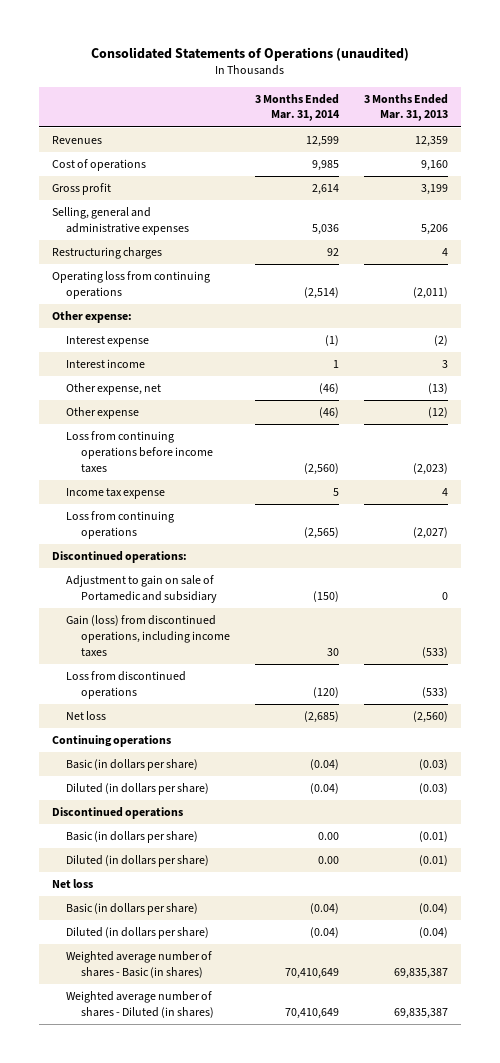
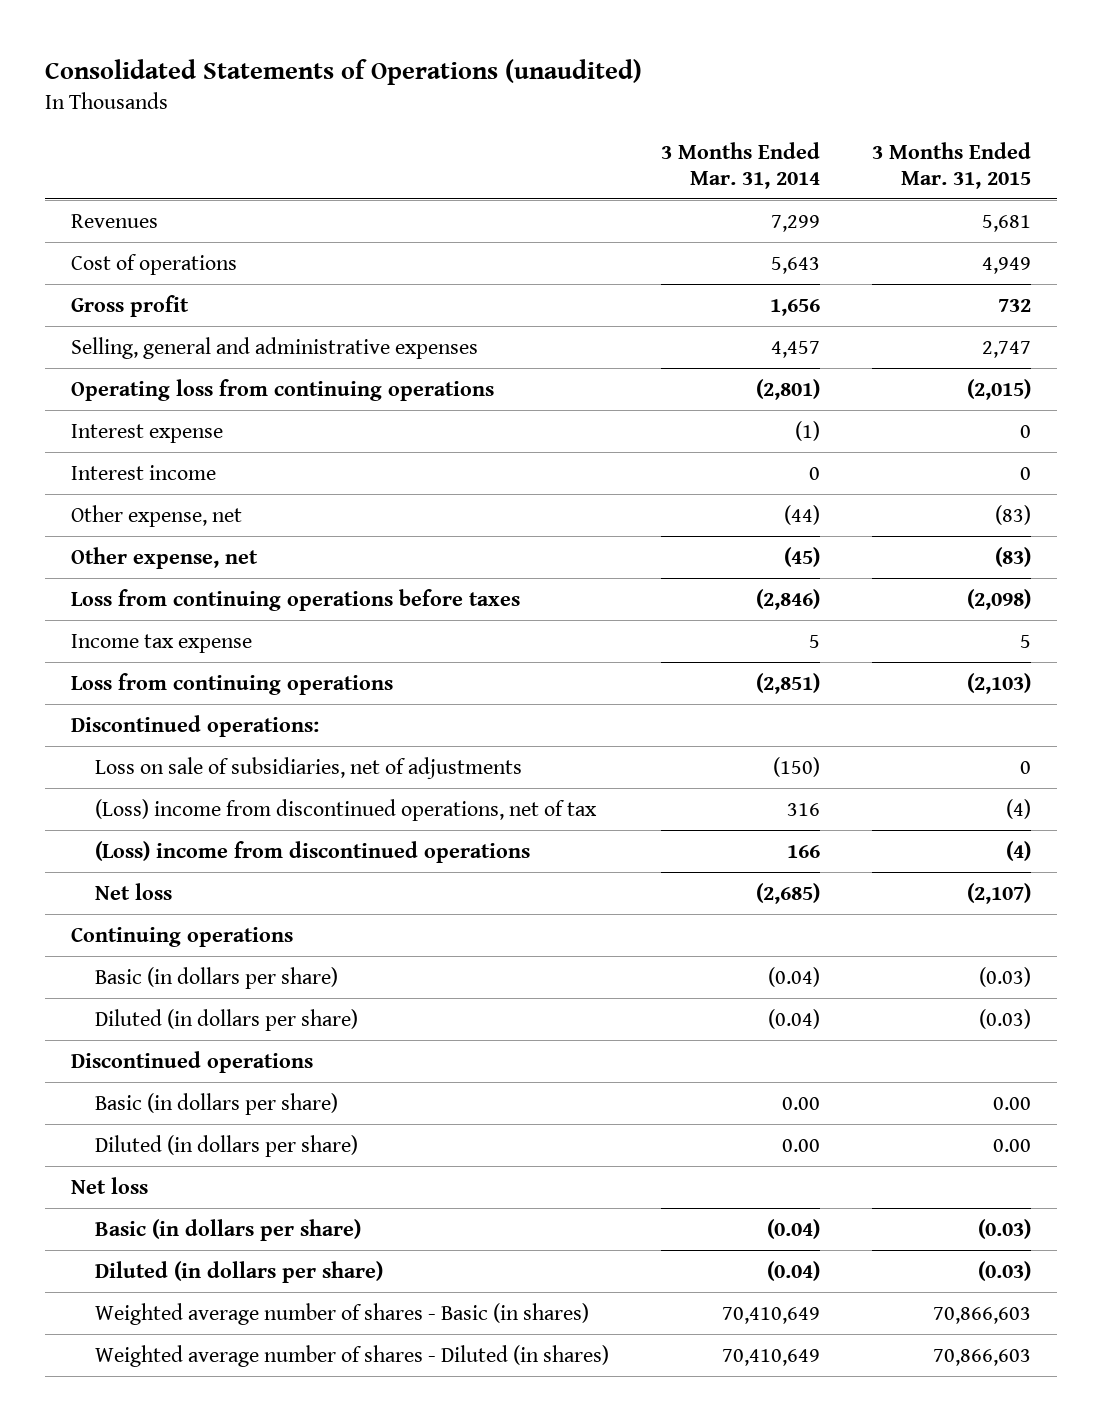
[364,93,449,122] 3 Months Ended Mar. 31, 2013 -> none
none -> [871,141,1031,189] 3 Months Ended Mar. 31, 2015
[51,247,162,260] Restructuring charges -> none
[51,311,132,324] Other expense: -> none
[306,136,340,148] 12,599 -> [770,214,820,232] 7,299
[312,160,340,172] 9,985 -> [770,256,820,274] 5,643
[312,184,340,196] 2,614 -> [769,298,820,316] 1,656
[312,223,340,235] 5,036 -> [770,340,820,358] 4,457
[304,286,340,299] (2,514) -> [755,378,820,400] (2,801)
[333,360,340,369] 1 -> [808,466,820,480] 0
[319,383,340,395] (46) -> [783,504,820,525] (44)
[66,407,140,420] Other expense -> [70,546,258,569] Other expense, net
[319,407,340,419] (46) -> [783,546,820,567] (45)
[66,431,213,473] Loss from continuing operations before income taxes -> [70,588,520,611] Loss from continuing operations before taxes
[304,462,340,475] (2,560) -> [755,588,820,610] (2,846)
[304,526,340,539] (2,565) -> [755,672,820,694] (2,851)
[66,575,217,603] Adjustment to gain on sale of Portamedic and subsidiary -> [94,756,522,779] Loss on sale of subsidiaries, net of adjustments
[66,615,230,657] Gain (loss) from discontinued operations, including income taxes -> [94,798,597,821] (Loss) income from discontinued operations, net of tax
[327,647,340,656] 30 -> [786,802,820,816] 316
[66,671,187,699] Loss from discontinued operations -> [94,840,530,863] (Loss) income from discontinued operations
[313,686,340,698] (120) -> [786,844,820,858] 166

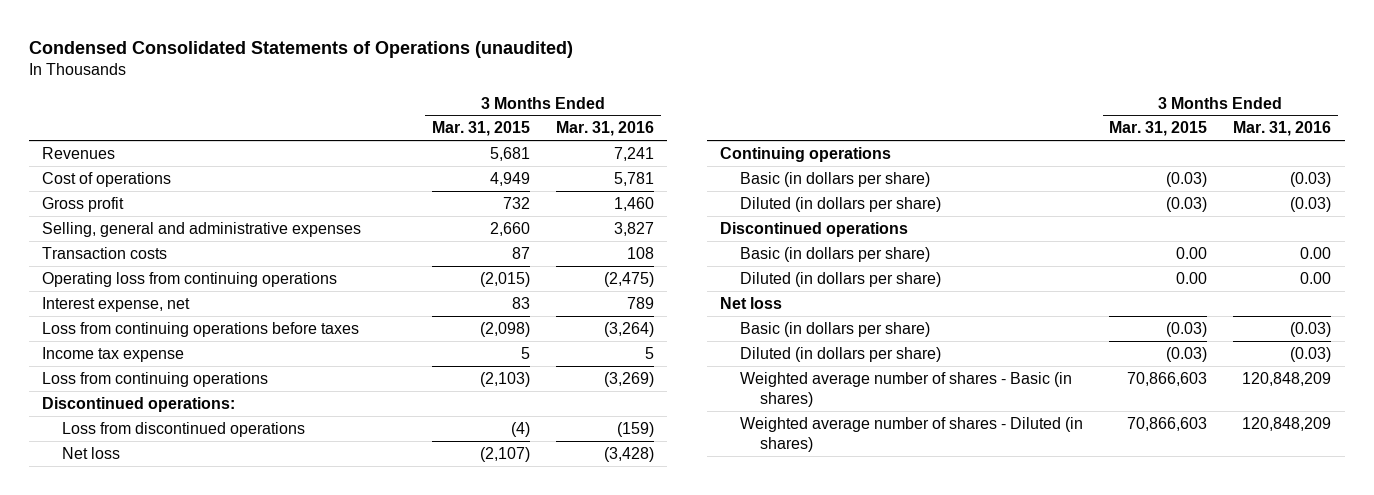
[44,59,642,86] Consolidated Statements of Operations (unaudited) -> [29,40,574,58] Condensed Consolidated Statements of Operations (unaudited)
[660,141,820,189] 3 Months Ended Mar. 31, 2014 -> none
none -> [555,121,654,137] Mar. 31, 2016
[981,340,1031,358] 2,747 -> [489,221,530,236] 2,660
none -> [42,246,168,259] Transaction costs
[70,423,223,443] Interest expense -> none
[70,464,216,480] Interest income -> none
[70,504,242,527] Other expense, net -> none
[70,546,258,569] Other expense, net -> [42,296,191,312] Interest expense, net
[994,546,1031,567] (83) -> [511,296,530,309] 83
[94,756,522,779] Loss on sale of subsidiaries, net of adjustments -> none
[94,798,597,821] (Loss) income from discontinued operations, net of tax -> none
[94,840,530,863] (Loss) income from discontinued operations -> [62,421,306,437] Loss from discontinued operations

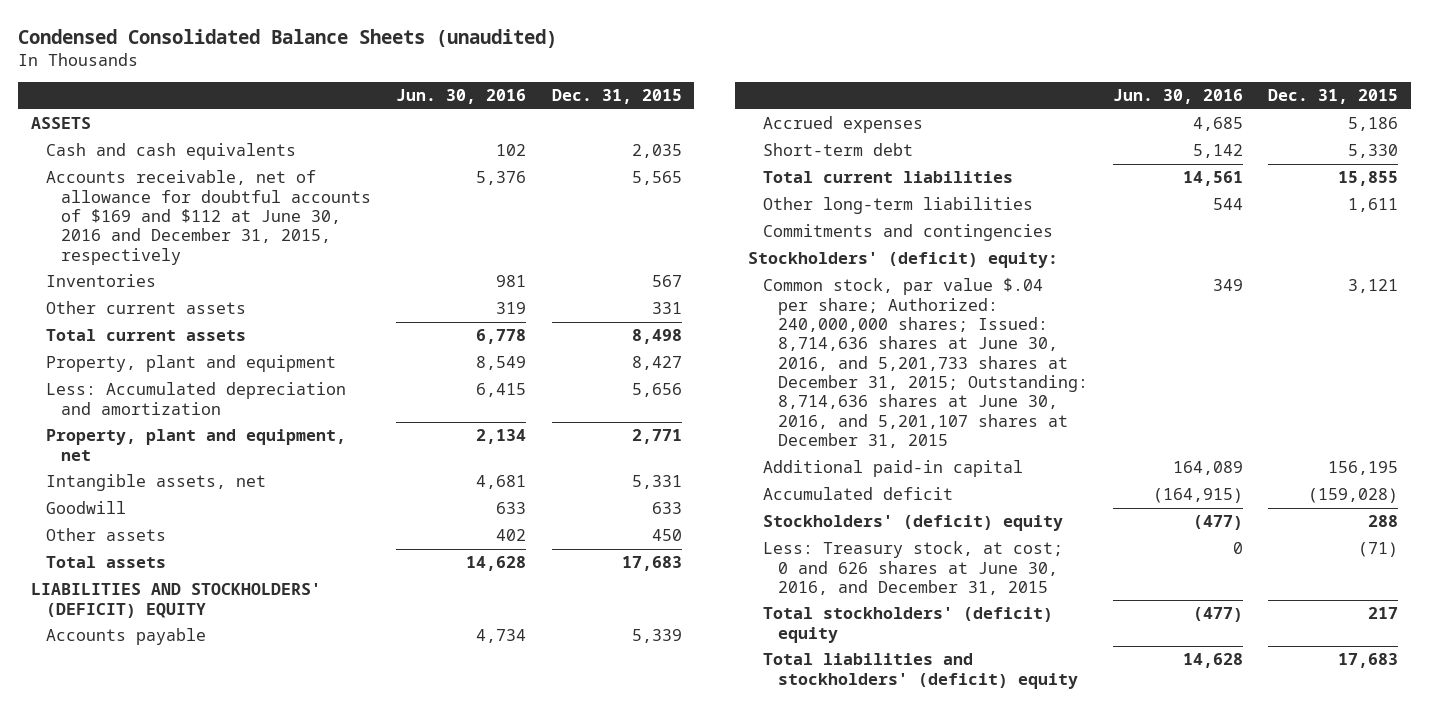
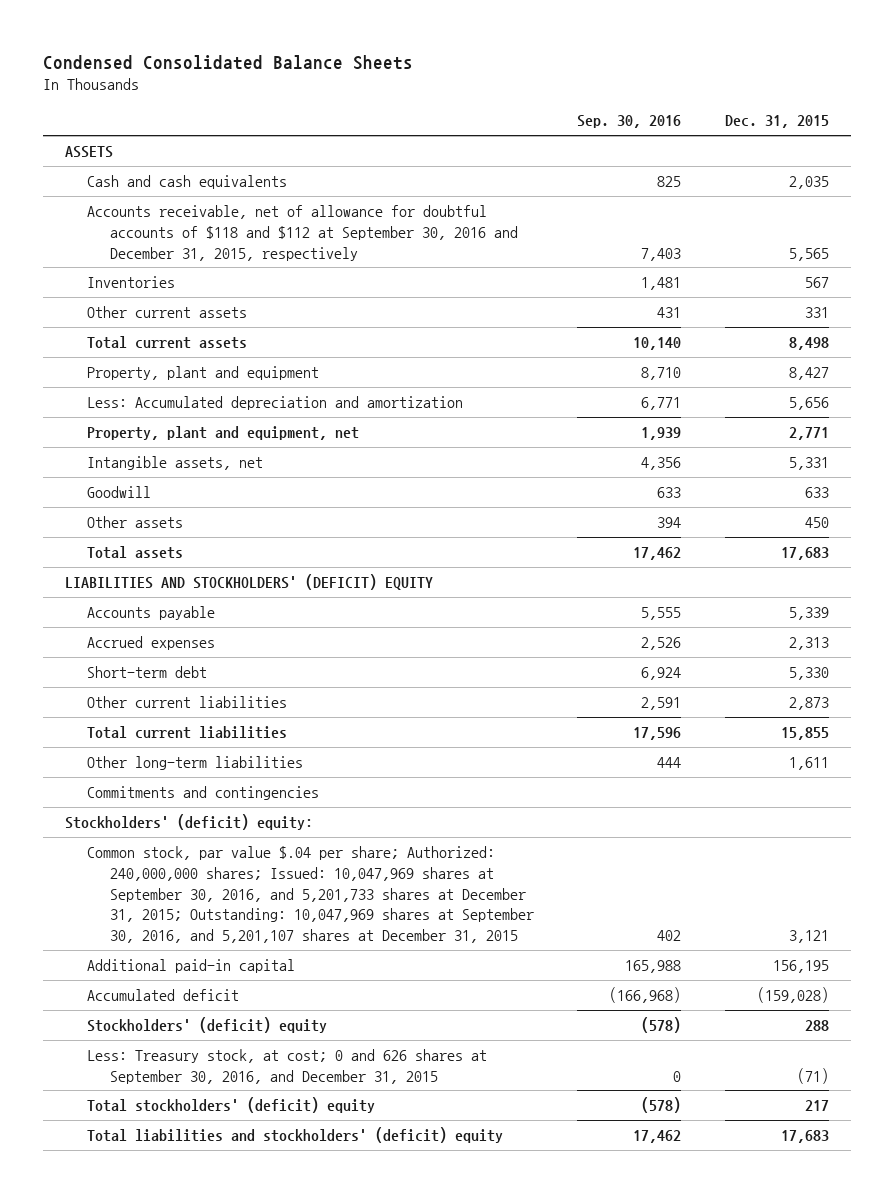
[18,28,558,48] Condensed Consolidated Balance Sheets (unaudited) -> [42,54,413,70] Condensed Consolidated Balance Sheets
[396,89,527,105] Jun. 30, 2016 -> none
none -> [577,115,682,129] Sep. 30, 2016
[45,170,371,265] Accounts receivable, net of allowance for doubtful accounts of $169 and $112 at June 30, 2016 and December 31, 2015, respectively -> [87,204,518,261] Accounts receivable, net of allowance for doubtful accounts of $118 and $112 at September 30, 2016 and December 31, 2015, respectively
[1348,117,1399,132] 5,186 -> [788,636,829,650] 2,313
none -> [87,695,288,708] Other current liabilities
[762,278,1088,449] Common stock, par value $.04 per share; Authorized: 240,000,000 shares; Issued: 8,714,636 shares at June 30, 2016, and 5,201,733 shares at December 31, 2015; Outstanding: 8,714,636 shares at June 30, 2016, and 5,201,107 shares at December 31, 2015 -> [87,845,534,944] Common stock, par value $.04 per share; Authorized: 240,000,000 shares; Issued: 10,047,969 shares at September 30, 2016, and 5,201,733 shares at December 31, 2015; Outstanding: 10,047,969 shares at September 30, 2016, and 5,201,107 shares at December 31, 2015
[762,541,1063,595] Less: Treasury stock, at cost; 0 and 626 shares at June 30, 2016, and December 31, 2015 -> [87,1048,488,1084] Less: Treasury stock, at cost; 0 and 626 shares at September 30, 2016, and December 31, 2015

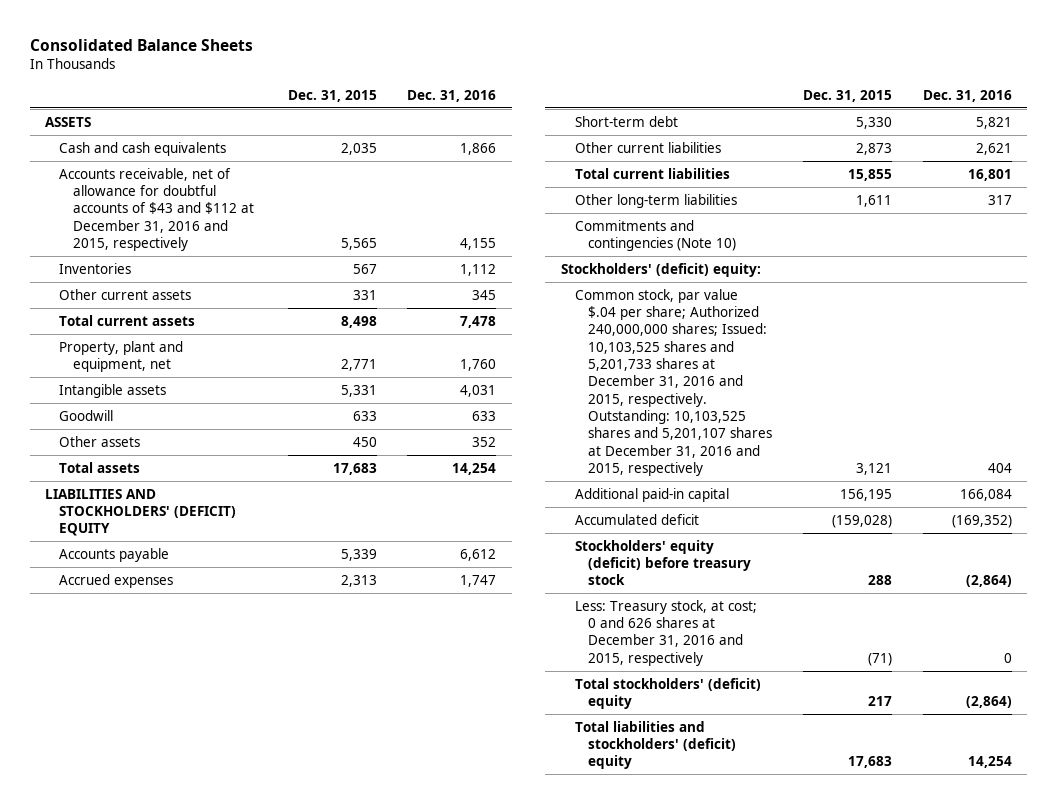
[42,54,413,70] Condensed Consolidated Balance Sheets -> [29,38,253,51] Consolidated Balance Sheets
[577,115,682,129] Sep. 30, 2016 -> none
none -> [407,89,497,102] Dec. 31, 2016
[87,204,518,261] Accounts receivable, net of allowance for doubtful accounts of $118 and $112 at September 30, 2016 and December 31, 2015, respectively -> [59,167,254,251] Accounts receivable, net of allowance for doubtful accounts of $43 and $112 at December 31, 2016 and 2015, respectively
[87,365,320,380] Property, plant and equipment -> none
[87,395,464,410] Less: Accumulated depreciation and amortization -> none
[87,455,264,470] Intangible assets, net -> [59,383,167,398] Intangible assets
[87,785,320,800] Commitments and contingencies -> [574,219,737,251] Commitments and contingencies (Note 10)
[87,845,534,944] Common stock, par value $.04 per share; Authorized: 240,000,000 shares; Issued: 10,047,969 shares at September 30, 2016, and 5,201,733 shares at December 31, 2015; Outstanding: 10,047,969 shares at September 30, 2016, and 5,201,107 shares at December 31, 2015 -> [574,288,773,476] Common stock, par value $.04 per share; Authorized 240,000,000 shares; Issued: 10,103,525 shares and 5,201,733 shares at December 31, 2016 and 2015, respectively. Outstanding: 10,103,525 shares and 5,201,107 shares at December 31, 2016 and 2015, respectively
[87,1016,328,1033] Stockholders' (deficit) equity -> [574,539,752,586] Stockholders' equity (deficit) before treasury stock
[87,1048,488,1084] Less: Treasury stock, at cost; 0 and 626 shares at September 30, 2016, and December 31, 2015 -> [574,599,757,666] Less: Treasury stock, at cost; 0 and 626 shares at December 31, 2016 and 2015, respectively

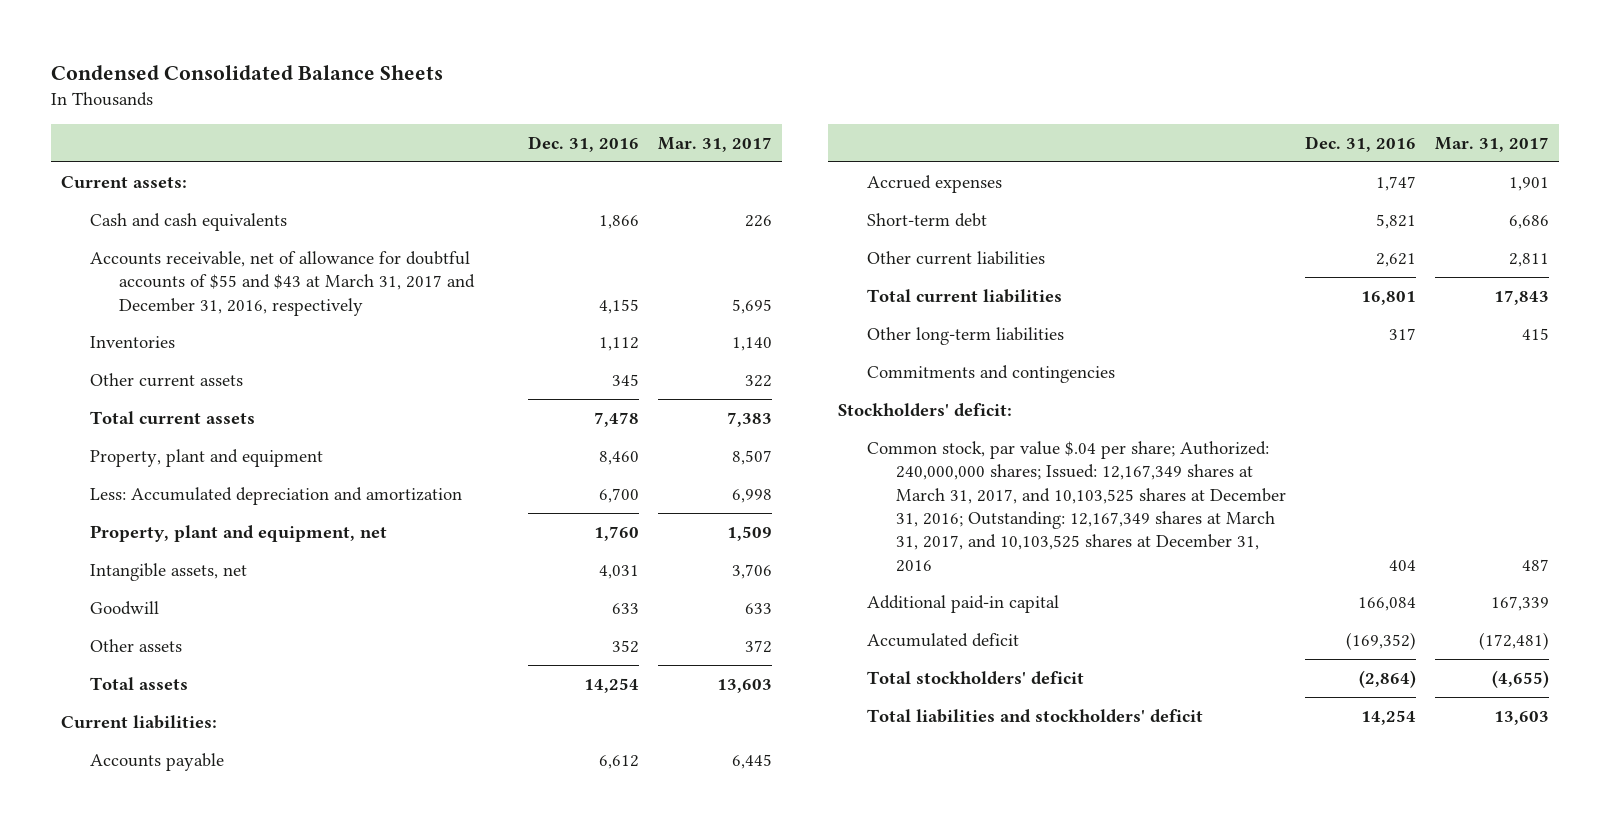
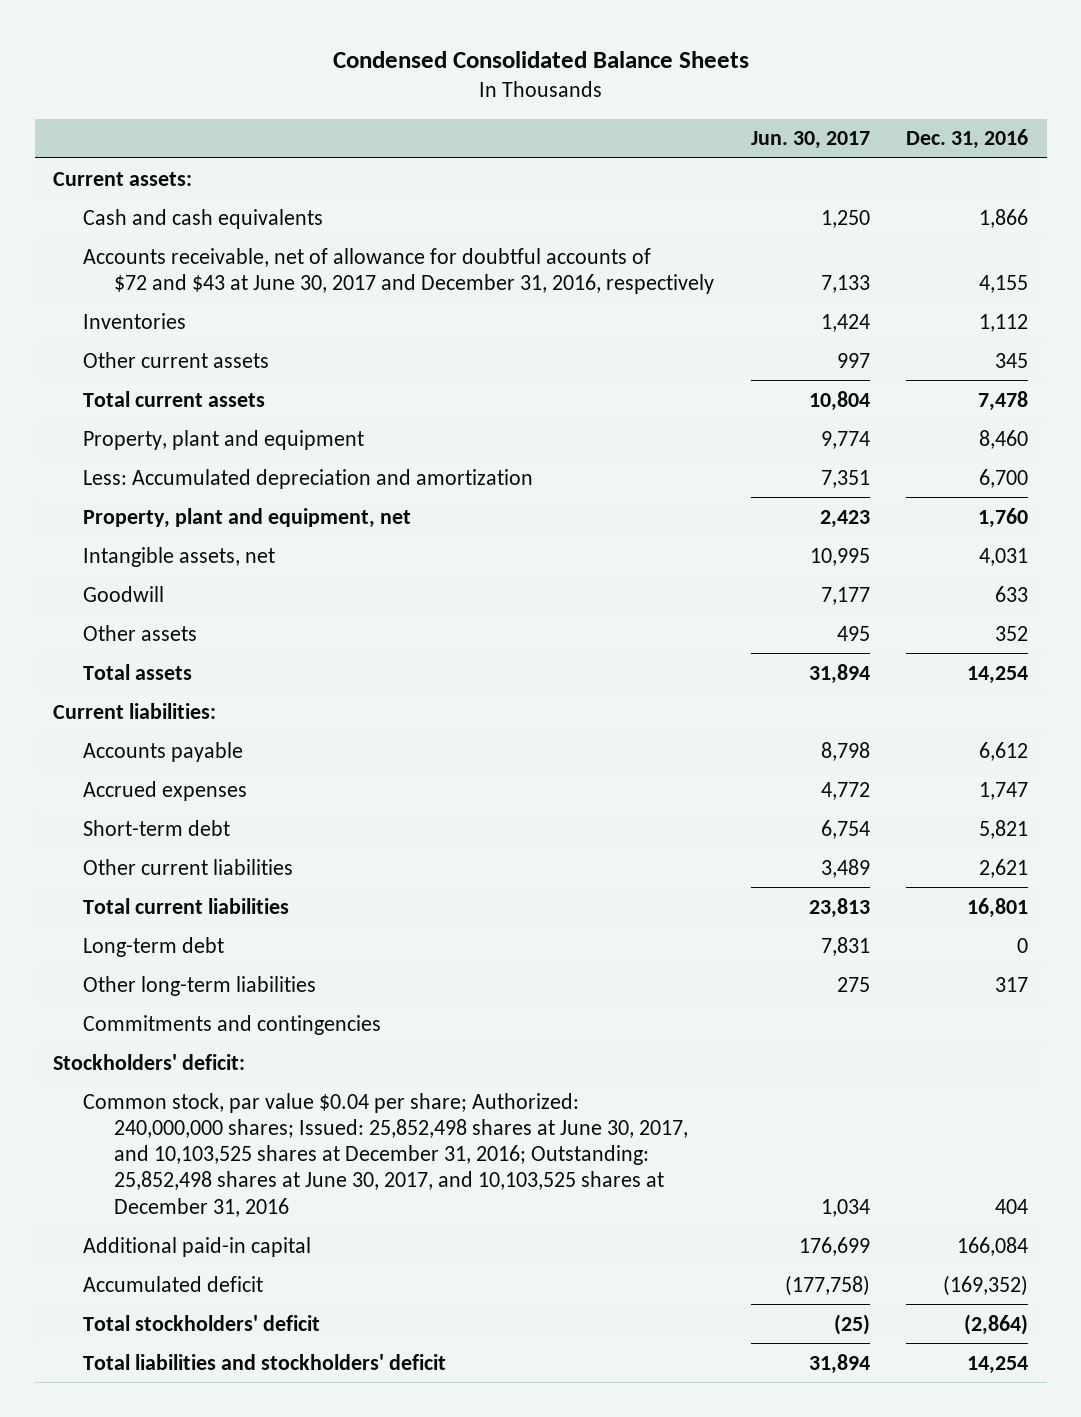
[658,136,773,152] Mar. 31, 2017 -> none
none -> [750,131,870,150] Jun. 30, 2017
[90,250,476,316] Accounts receivable, net of allowance for doubtful accounts of $55 and $43 at March 31, 2017 and December 31, 2016, respectively -> [83,247,714,294] Accounts receivable, net of allowance for doubtful accounts of $72 and $43 at June 30, 2017 and December 31, 2016, respectively
none -> [83,936,225,957] Long-term debt
[867,440,1287,572] Common stock, par value $.04 per share; Authorized: 240,000,000 shares; Issued: 12,167,349 shares at March 31, 2017, and 10,103,525 shares at December 31, 2016; Outstanding: 12,167,349 shares at March 31, 2017, and 10,103,525 shares at December 31, 2016 -> [83,1092,688,1217] Common stock, par value $0.04 per share; Authorized: 240,000,000 shares; Issued: 25,852,498 shares at June 30, 2017, and 10,103,525 shares at December 31, 2016; Outstanding: 25,852,498 shares at June 30, 2017, and 10,103,525 shares at December 31, 2016

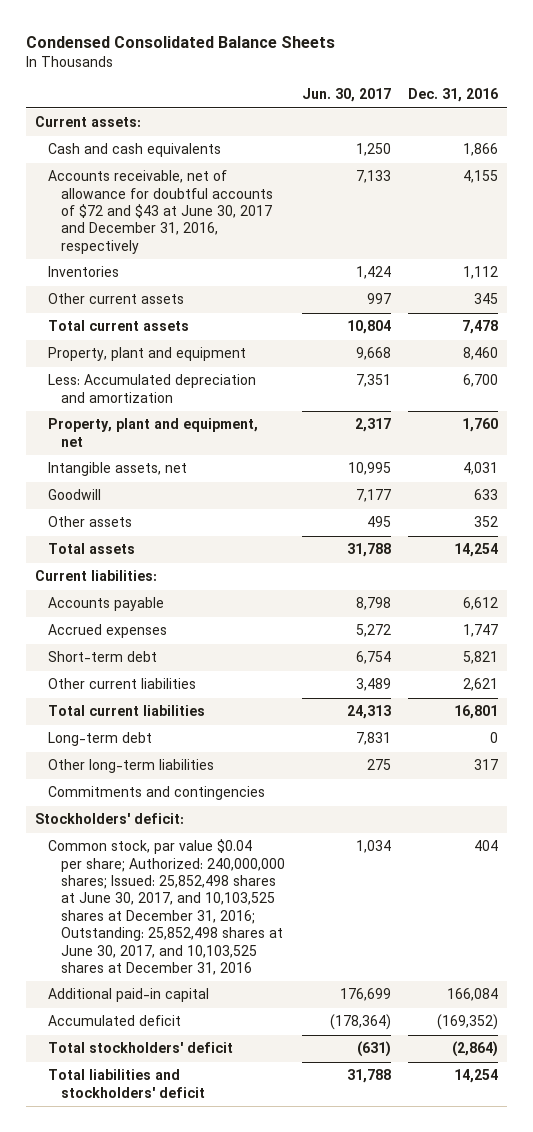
[820,430,870,449] 9,774 -> [356,347,392,361] 9,668
[819,509,870,528] 2,423 -> [355,418,392,433] 2,317
[808,663,870,684] 31,894 -> [347,543,392,558] 31,788
[820,781,870,800] 4,772 -> [356,624,392,638] 5,272
[808,897,870,918] 23,813 -> [347,705,392,720] 24,313
[784,1274,870,1296] (177,758) -> [330,1014,392,1031] (178,364)
[833,1313,870,1335] (25) -> [357,1041,392,1058] (631)
[808,1353,870,1374] 31,894 -> [347,1069,392,1084] 31,788

